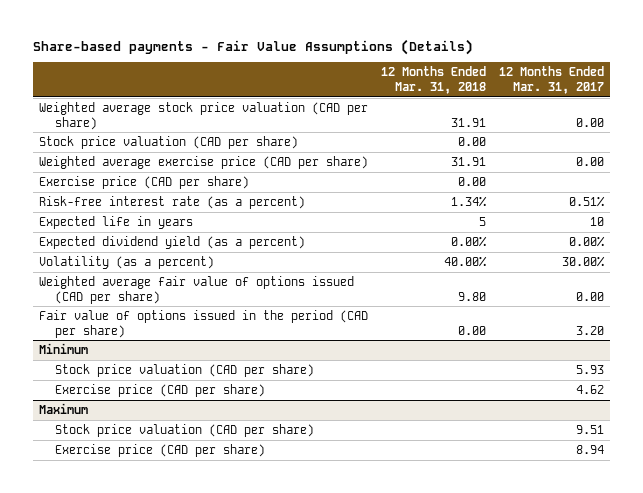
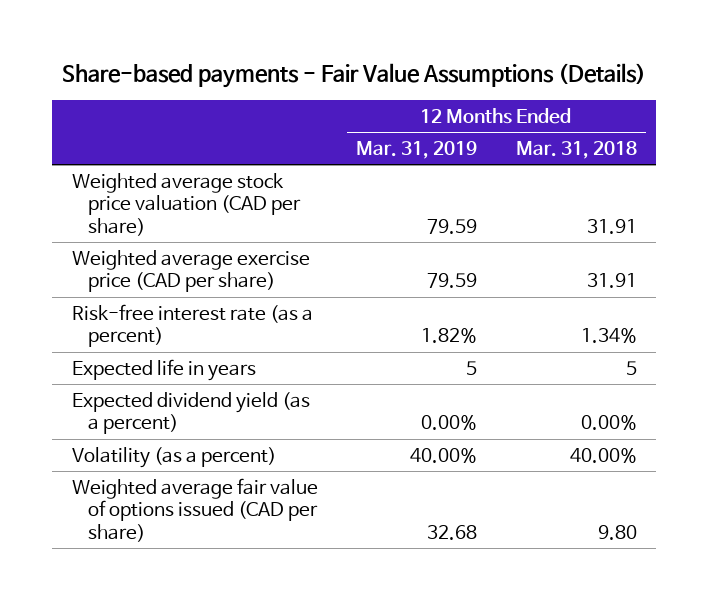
[498,65,604,94] 12 Months Ended Mar. 31, 2017 -> none
none -> [356,140,478,159] Mar. 31, 2019
[39,135,299,149] Stock price valuation (CAD per share) -> none
[39,175,250,189] Exercise price (CAD per share) -> none
[39,309,369,338] Fair value of options issued in the period (CAD per share) -> none
[39,342,89,354] Minimum -> none
[55,363,315,377] Stock price valuation (CAD per share) -> none
[55,383,266,397] Exercise price (CAD per share) -> none
[39,402,89,414] Maximum -> none
[55,423,315,437] Stock price valuation (CAD per share) -> none
[55,443,266,457] Exercise price (CAD per share) -> none

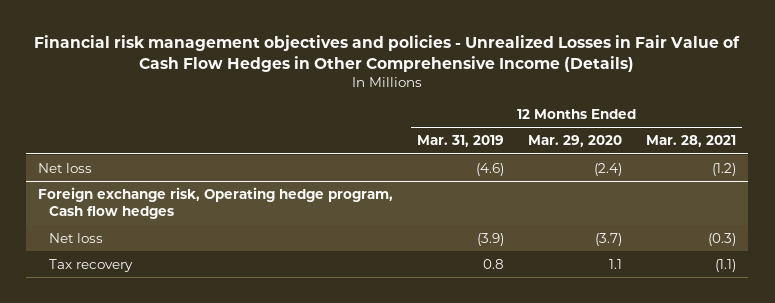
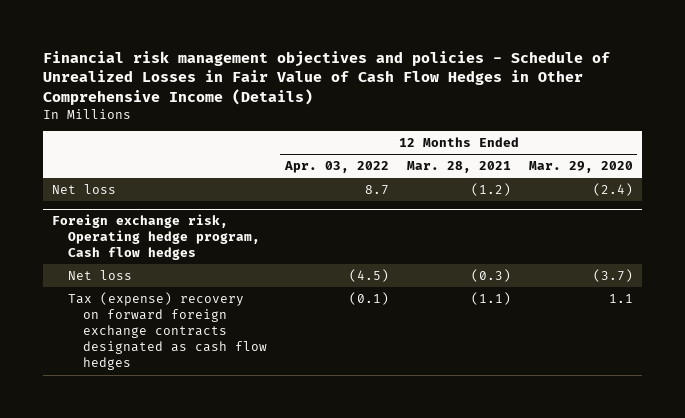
[34,34,741,72] Financial risk management objectives and policies - Unrealized Losses in Fair Value of Cash Flow Hedges in Other Comprehensive Income (Details) -> [43,50,611,105] Financial risk management objectives and policies - Schedule of Unrealized Losses in Fair Value of Cash Flow Hedges in Other Comprehensive Income (Details)
[417,135,505,148] Mar. 31, 2019 -> none
none -> [283,161,389,174] Apr. 03, 2022
[49,259,134,273] Tax recovery -> [67,291,267,371] Tax (expense) recovery on forward foreign exchange contracts designated as cash flow hedges

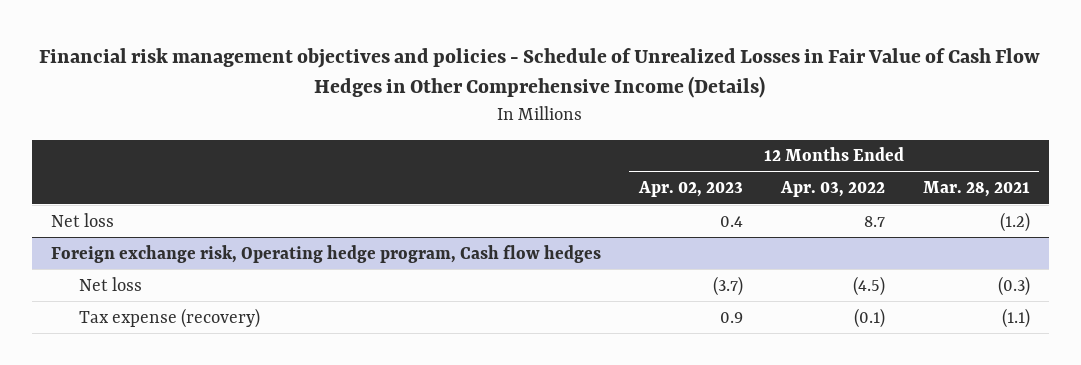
[528,161,633,174] Mar. 29, 2020 -> none
none -> [637,181,743,198] Apr. 02, 2023
[67,291,267,371] Tax (expense) recovery on forward foreign exchange contracts designated as cash flow hedges -> [79,307,261,328] Tax expense (recovery)

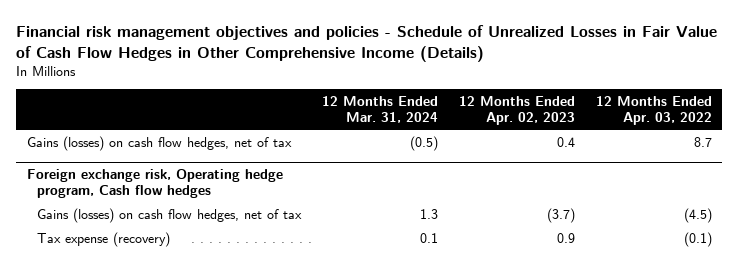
[922,181,1030,198] Mar. 28, 2021 -> none
none -> [322,95,439,123] 12 Months Ended Mar. 31, 2024
[50,212,114,227] Net loss -> [26,135,292,151] Gains (losses) on cash flow hedges, net of tax
[79,276,143,291] Net loss -> [37,207,303,223] Gains (losses) on cash flow hedges, net of tax

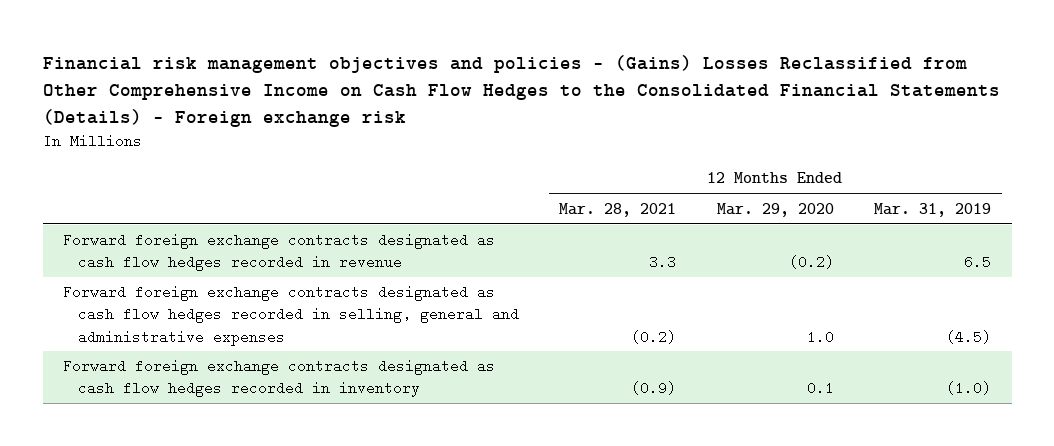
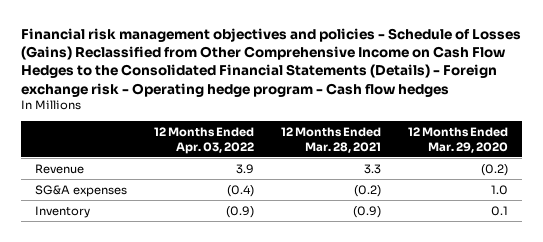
[42,55,1000,127] Financial risk management objectives and policies - (Gains) Losses Reclassified from Other Comprehensive Income on Cash Flow Hedges to the Consolidated Financial Statements (Details) - Foreign exchange risk -> [21,28,522,97] Financial risk management objectives and policies - Schedule of Losses (Gains) Reclassified from Other Comprehensive Income on Cash Flow Hedges to the Consolidated Financial Statements (Details) - Foreign exchange risk - Operating hedge program - Cash flow hedges
[874,202,992,217] Mar. 31, 2019 -> none
none -> [153,126,254,154] 12 Months Ended Apr. 03, 2022
[62,233,495,272] Forward foreign exchange contracts designated as cash flow hedges recorded in revenue -> [34,163,84,174] Revenue
[62,285,520,346] Forward foreign exchange contracts designated as cash flow hedges recorded in selling, general and administrative expenses -> [34,184,127,197] SG&A expenses
[62,359,495,398] Forward foreign exchange contracts designated as cash flow hedges recorded in inventory -> [34,205,90,218] Inventory

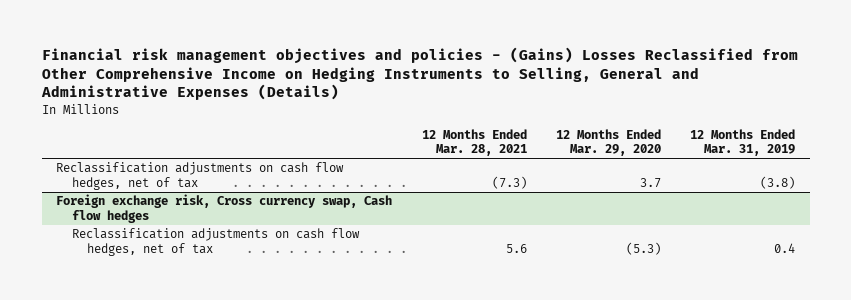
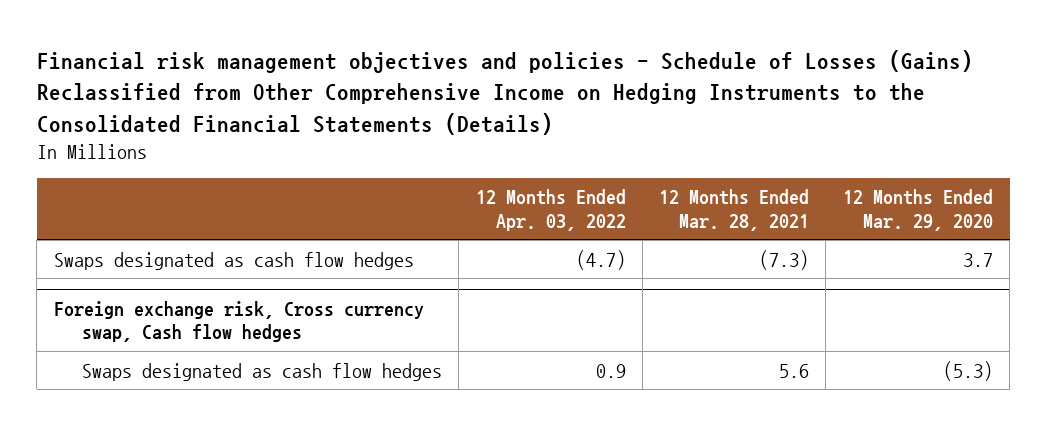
[40,47,798,101] Financial risk management objectives and policies - (Gains) Losses Reclassified from Other Comprehensive Income on Hedging Instruments to Selling, General and Administrative Expenses (Details) -> [36,50,973,135] Financial risk management objectives and policies - Schedule of Losses (Gains) Reclassified from Other Comprehensive Income on Hedging Instruments to the Consolidated Financial Statements (Details)
[690,128,796,157] 12 Months Ended Mar. 31, 2019 -> none
none -> [475,189,626,231] 12 Months Ended Apr. 03, 2022
[56,162,345,190] Reclassification adjustments on cash flow hedges, net of tax -> [53,251,414,270] Swaps designated as cash flow hedges
[71,228,360,256] Reclassification adjustments on cash flow hedges, net of tax -> [81,362,442,381] Swaps designated as cash flow hedges

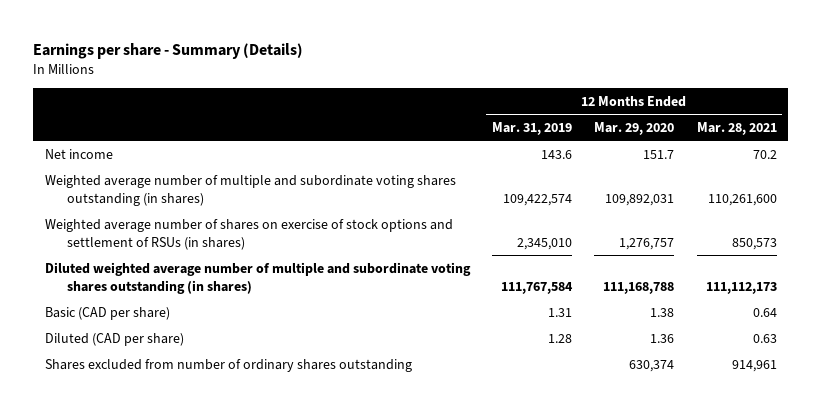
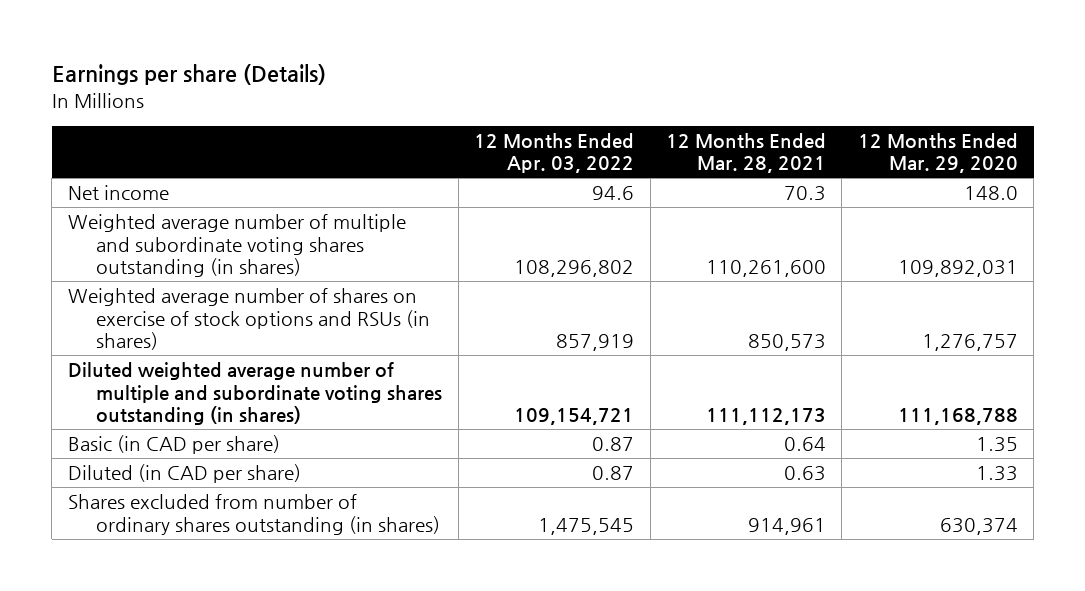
[33,43,304,60] Earnings per share - Summary (Details) -> [51,64,326,86] Earnings per share (Details)
[491,121,572,135] Mar. 31, 2019 -> none
none -> [474,132,635,174] 12 Months Ended Apr. 03, 2022
[643,149,675,159] 151.7 -> [963,186,1018,201] 148.0
[752,149,777,159] 70.2 -> [783,186,826,202] 70.3
[44,218,453,250] Weighted average number of shares on exercise of stock options and settlement of RSUs (in shares) -> [67,288,431,351] Weighted average number of shares on exercise of stock options and RSUs (in shares)
[44,306,170,320] Basic (CAD per share) -> [67,435,280,455] Basic (in CAD per share)
[650,307,675,317] 1.38 -> [975,437,1018,453] 1.35
[44,332,184,346] Diluted (CAD per share) -> [67,464,301,484] Diluted (in CAD per share)
[650,333,675,343] 1.36 -> [975,466,1018,482] 1.33
[44,358,412,372] Shares excluded from number of ordinary shares outstanding -> [67,494,441,535] Shares excluded from number of ordinary shares outstanding (in shares)

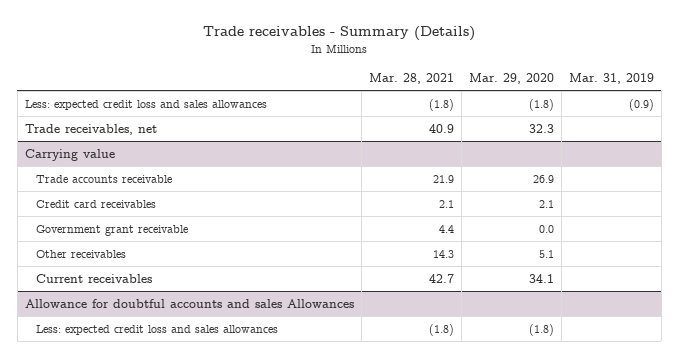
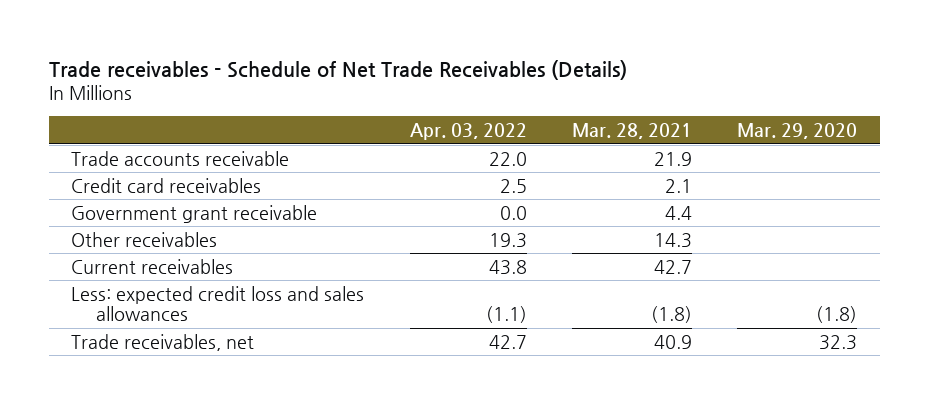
[203,26,476,42] Trade receivables - Summary (Details) -> [48,59,627,80] Trade receivables - Schedule of Net Trade Receivables (Details)
[568,72,654,84] Mar. 31, 2019 -> none
none -> [409,123,527,141] Apr. 03, 2022
none -> [71,150,290,166] Trade accounts receivable
none -> [71,177,262,193] Credit card receivables
none -> [71,204,318,223] Government grant receivable
none -> [71,231,218,247] Other receivables
none -> [71,258,234,274] Current receivables
[24,148,115,161] Carrying value -> none
[36,174,173,183] Trade accounts receivable -> none
[36,199,157,208] Credit card receivables -> none
[36,224,189,236] Government grant receivable -> none
[36,249,127,258] Other receivables -> none
[36,273,153,283] Current receivables -> none
[24,298,354,308] Allowance for doubtful accounts and sales Allowances -> none
[36,324,279,335] Less: expected credit loss and sales allowances -> none

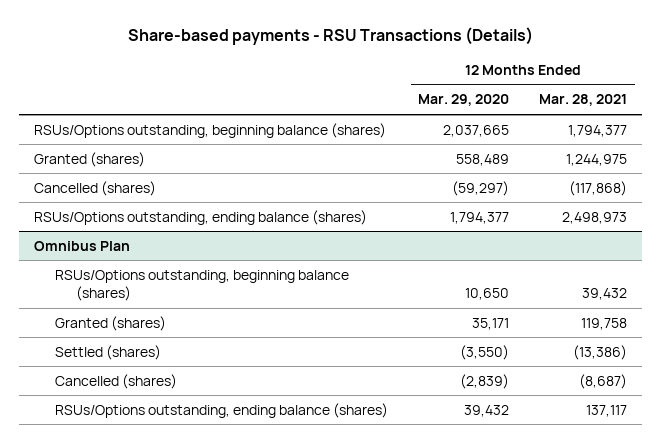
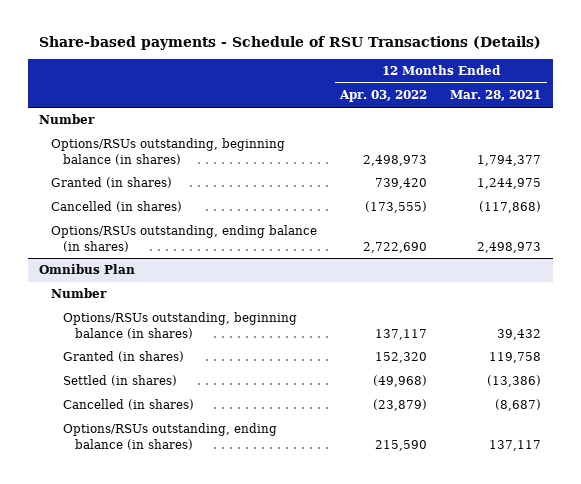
[127,27,533,46] Share-based payments - RSU Transactions (Details) -> [39,35,542,50] Share-based payments - Schedule of RSU Transactions (Details)
[418,94,510,107] Mar. 29, 2020 -> none
none -> [339,90,428,103] Apr. 03, 2022
none -> [39,114,96,125] Number
[34,122,387,138] RSUs/Options outstanding, beginning balance (shares) -> [51,138,286,165] Options/RSUs outstanding, beginning balance (in shares)
[34,151,146,167] Granted (shares) -> [51,177,173,189] Granted (in shares)
[34,180,157,196] Cancelled (shares) -> [51,201,183,213] Cancelled (in shares)
[34,209,368,225] RSUs/Options outstanding, ending balance (shares) -> [51,225,318,252] Options/RSUs outstanding, ending balance (in shares)
none -> [51,288,108,299] Number
[55,269,350,301] RSUs/Options outstanding, beginning balance (shares) -> [63,312,298,339] Options/RSUs outstanding, beginning balance (in shares)
[55,315,167,331] Granted (shares) -> [63,351,185,363] Granted (in shares)
[55,344,162,360] Settled (shares) -> [63,375,178,387] Settled (in shares)
[55,373,178,389] Cancelled (shares) -> [63,399,195,411] Cancelled (in shares)
[55,402,389,418] RSUs/Options outstanding, ending balance (shares) -> [63,423,278,450] Options/RSUs outstanding, ending balance (in shares)

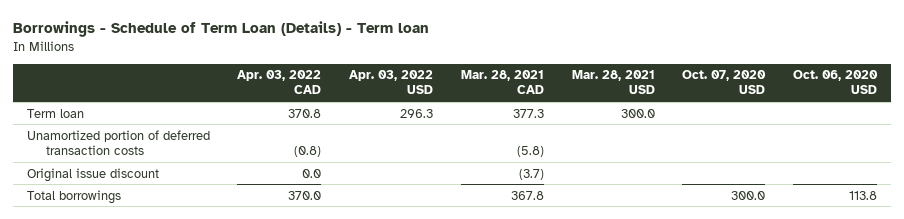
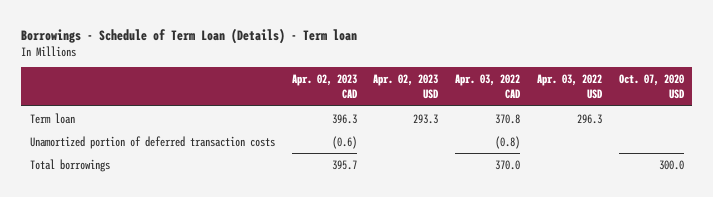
[460,70,544,95] Mar. 28, 2021 CAD -> none
[571,70,655,95] Mar. 28, 2021 USD -> none
[793,70,879,95] Oct. 06, 2020 USD -> none
none -> [291,74,358,100] Apr. 02, 2023 CAD
none -> [373,74,440,100] Apr. 02, 2023 USD
[26,167,159,182] Original issue discount -> none

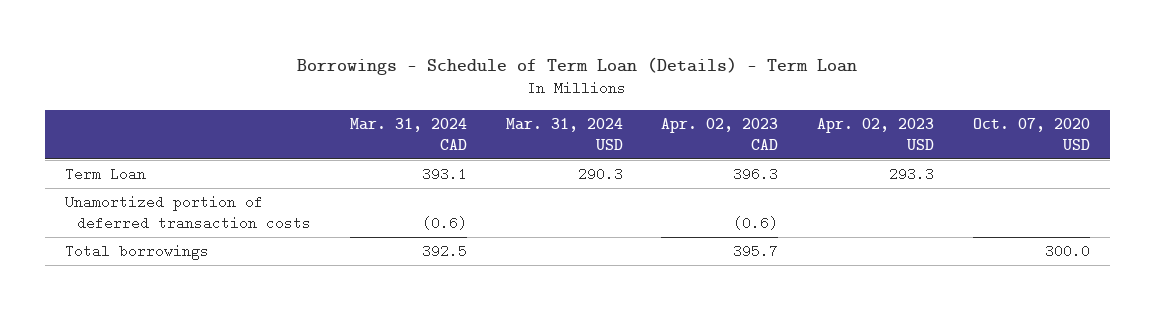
[21,27,358,44] Borrowings - Schedule of Term Loan (Details) - Term loan -> [297,56,858,75] Borrowings - Schedule of Term Loan (Details) - Term Loan
[455,74,522,100] Apr. 03, 2022 CAD -> none
[536,74,603,100] Apr. 03, 2022 USD -> none
none -> [349,118,467,150] Mar. 31, 2024 CAD
none -> [505,118,623,150] Mar. 31, 2024 USD
[29,112,75,124] Term loan -> [64,167,146,182] Term Loan

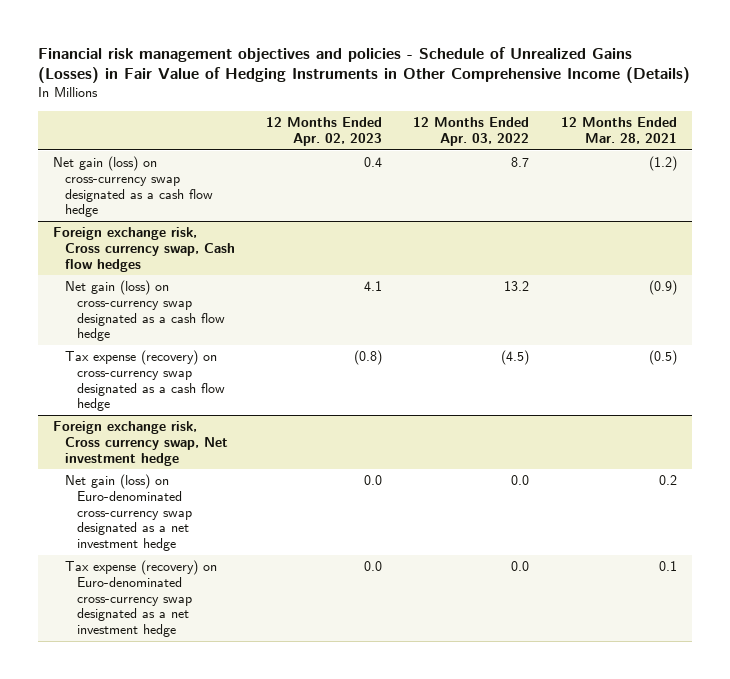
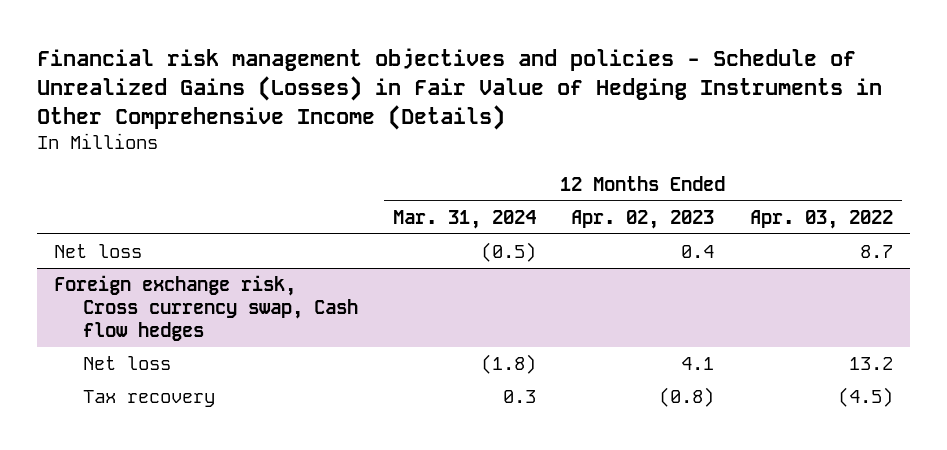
[560,117,677,144] 12 Months Ended Mar. 28, 2021 -> none
none -> [393,209,537,229] Mar. 31, 2024
[53,156,213,218] Net gain (loss) on cross-currency swap designated as a cash flow hedge -> [54,244,143,259] Net loss
[53,421,228,466] Foreign exchange risk, Cross currency swap, Net investment hedge -> none
[64,474,192,551] Net gain (loss) on Euro-denominated cross-currency swap designated as a net investment hedge -> none
[64,560,217,637] Tax expense (recovery) on Euro-denominated cross-currency swap designated as a net investment hedge -> none
[64,280,225,342] Net gain (loss) on cross-currency swap designated as a cash flow hedge -> [83,356,172,371] Net loss
[64,350,225,412] Tax expense (recovery) on cross-currency swap designated as a cash flow hedge -> [83,390,216,408] Tax recovery

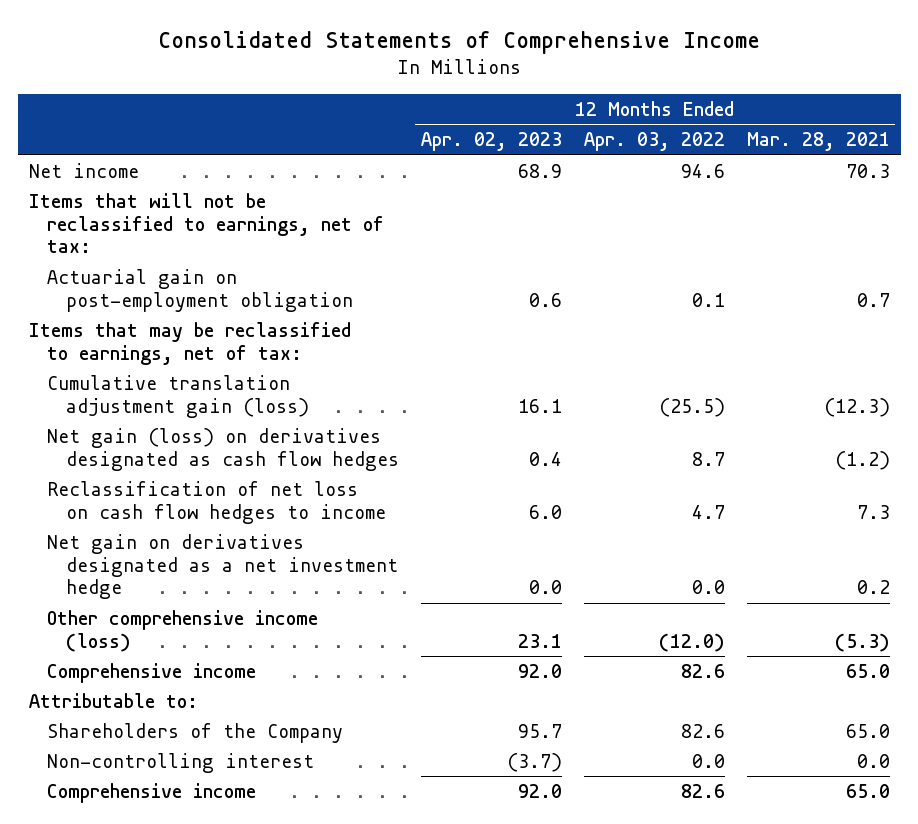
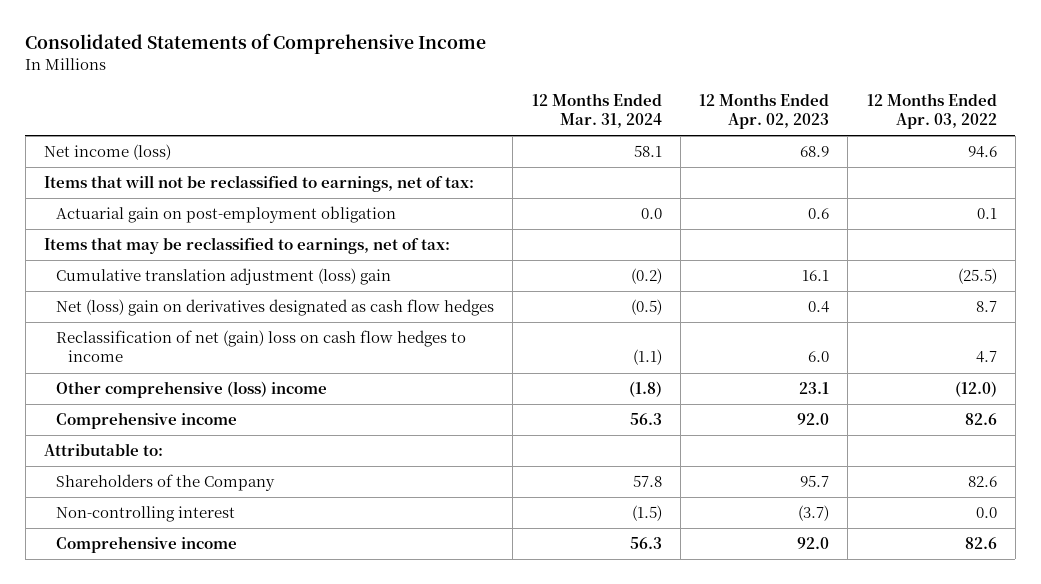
[746,132,890,152] Mar. 28, 2021 -> none
none -> [531,92,662,129] 12 Months Ended Mar. 31, 2024
[28,162,139,178] Net income -> [44,144,172,161] Net income (loss)
[47,533,398,600] Net gain on derivatives designated as a net investment hedge -> none
[47,374,309,418] Cumulative translation adjustment gain (loss) -> [56,268,392,286] Cumulative translation adjustment (loss) gain
[47,427,399,471] Net gain (loss) on derivatives designated as cash flow hedges -> [56,299,495,317] Net (loss) gain on derivatives designated as cash flow hedges
[47,480,386,524] Reclassification of net loss on cash flow hedges to income -> [56,330,467,363] Reclassification of net (gain) loss on cash flow hedges to income
[47,609,319,652] Other comprehensive income (loss) -> [56,381,328,399] Other comprehensive (loss) income

